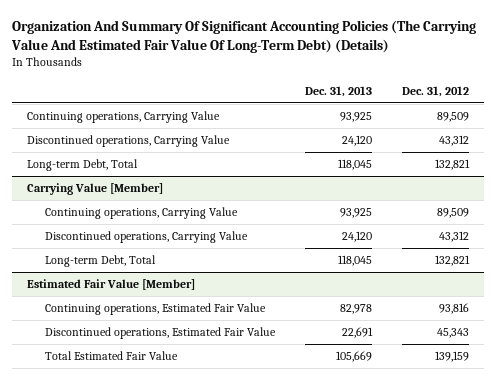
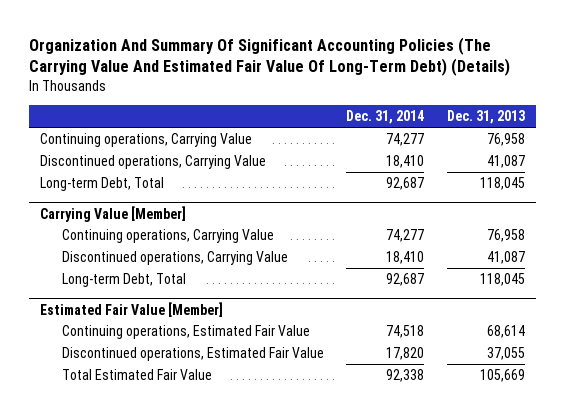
[401,85,469,97] Dec. 31, 2012 -> none
none -> [346,110,425,125] Dec. 31, 2014
[340,112,373,123] 93,925 -> [486,132,525,146] 76,958
[342,135,373,147] 24,120 -> [486,154,525,168] 41,087
[340,208,373,219] 93,925 -> [486,228,525,242] 76,958
[342,231,373,243] 24,120 -> [486,250,525,264] 41,087
[340,304,373,315] 82,978 -> [486,324,525,338] 68,614
[342,327,374,339] 22,691 -> [486,346,525,360] 37,055

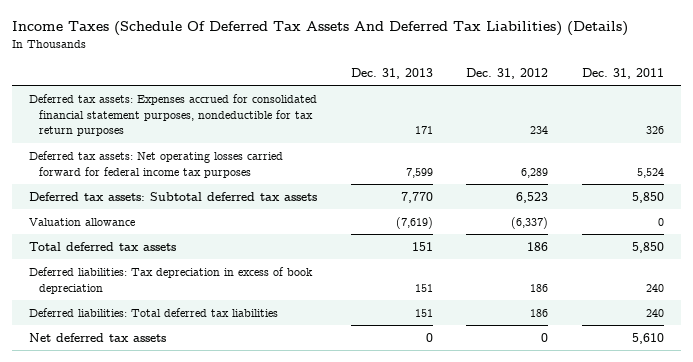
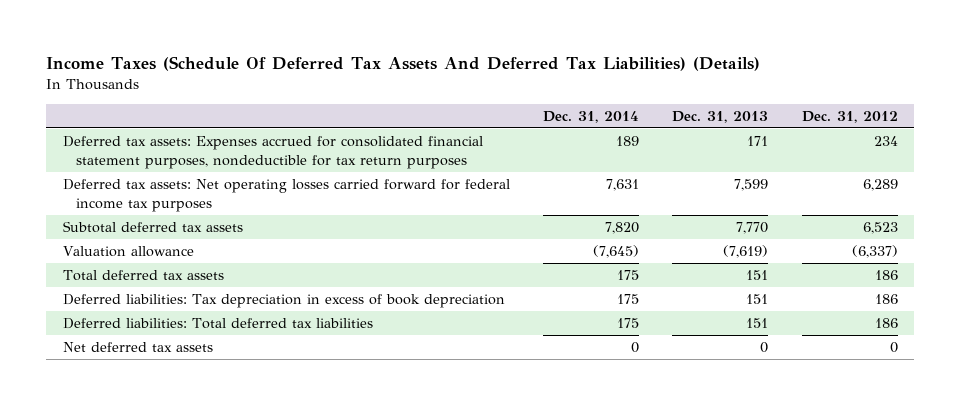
[581,67,664,79] Dec. 31, 2011 -> none
none -> [543,110,640,123] Dec. 31, 2014
[29,191,318,201] Deferred tax assets: Subtotal deferred tax assets -> [63,221,244,234] Subtotal deferred tax assets

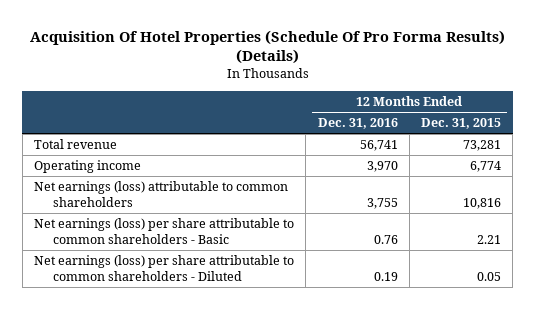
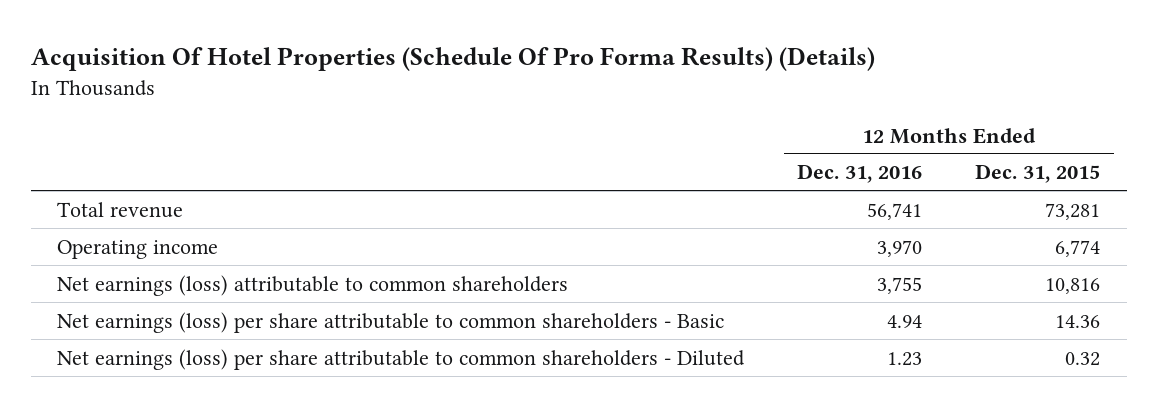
[373,234,398,244] 0.76 -> [887,314,923,328] 4.94
[476,234,501,244] 2.21 -> [1055,314,1101,328] 14.36
[373,271,398,281] 0.19 -> [887,351,923,366] 1.23
[476,271,501,281] 0.05 -> [1065,351,1101,366] 0.32

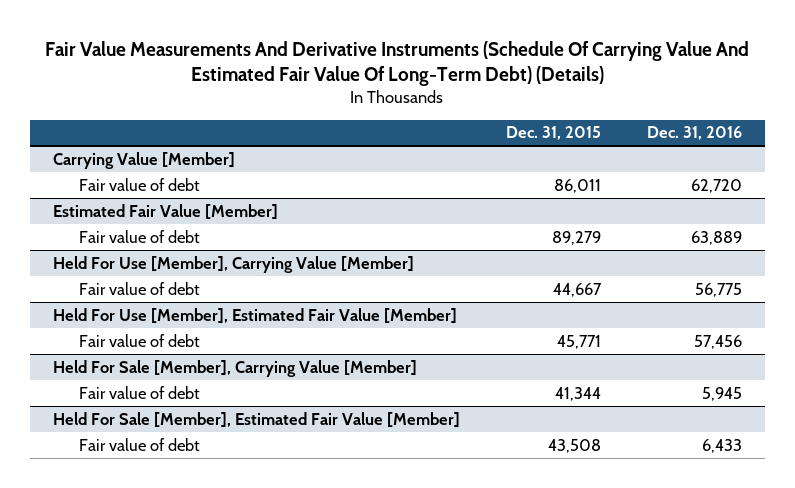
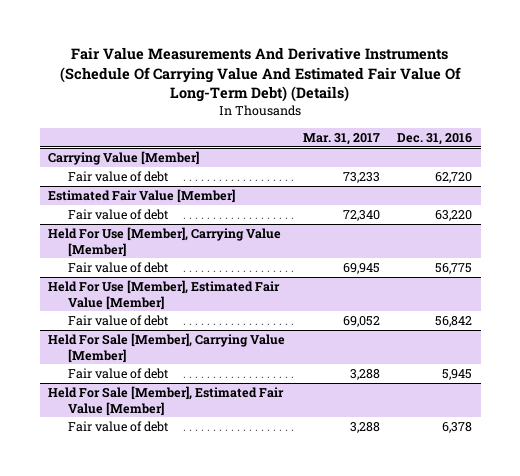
[505,126,601,141] Dec. 31, 2015 -> none
none -> [302,132,380,145] Mar. 31, 2017
[690,230,742,245] 63,889 -> [434,209,472,221] 63,220
[693,334,742,349] 57,456 -> [434,315,472,327] 56,842
[701,438,742,453] 6,433 -> [441,421,472,433] 6,378

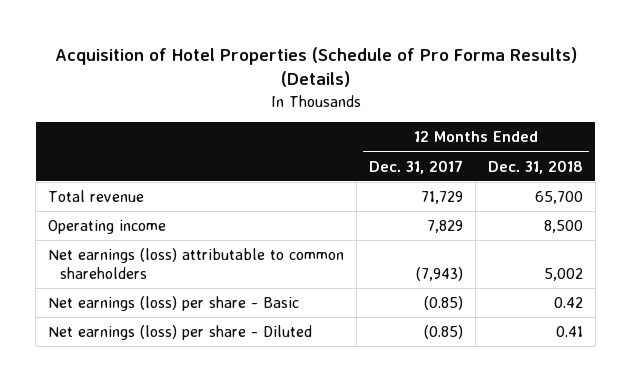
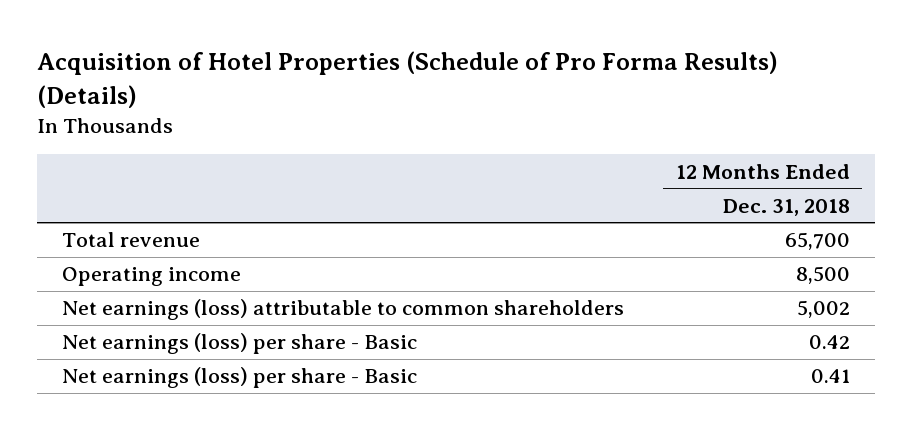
[369,159,464,174] Dec. 31, 2017 -> none
[48,324,313,340] Net earnings (loss) per share - Diluted -> [62,367,418,389] Net earnings (loss) per share - Basic

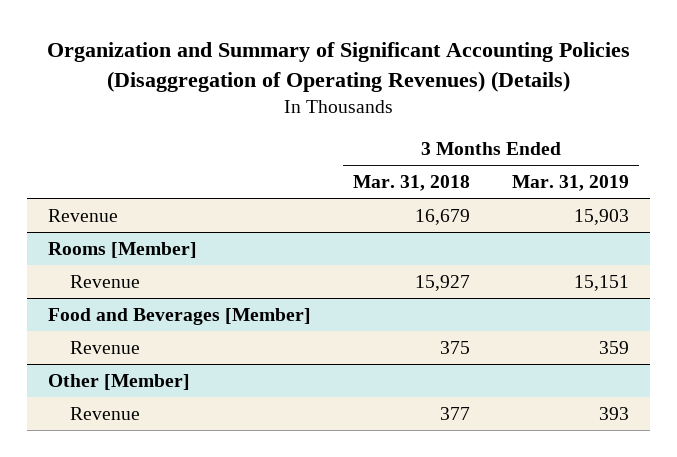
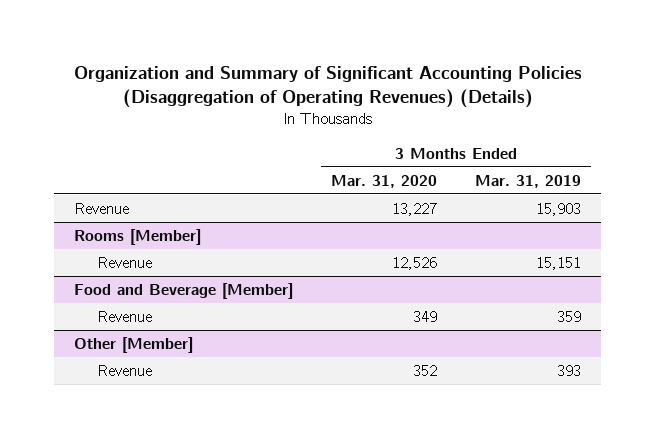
[353,175,471,192] Mar. 31, 2018 -> none
none -> [331,174,438,188] Mar. 31, 2020
[48,307,312,325] Food and Beverages [Member] -> [73,282,293,299] Food and Beverage [Member]

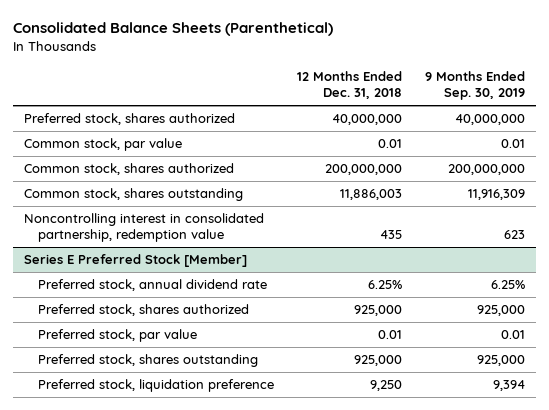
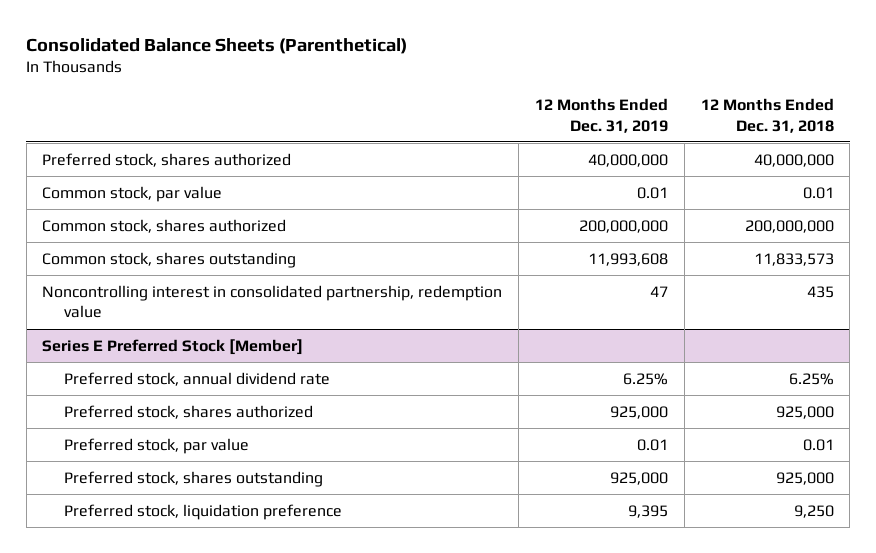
[424,71,525,100] 9 Months Ended Sep. 30, 2019 -> none
none -> [534,97,668,133] 12 Months Ended Dec. 31, 2019
[339,189,402,201] 11,886,003 -> [753,252,834,266] 11,833,573

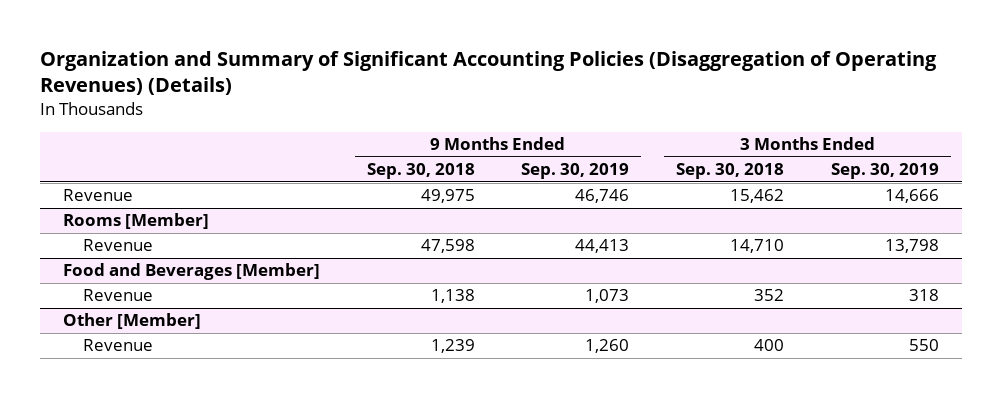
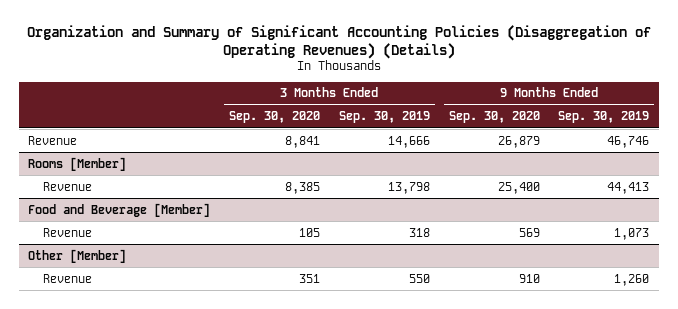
[366,163,475,180] Sep. 30, 2018 -> none
[676,163,785,180] Sep. 30, 2018 -> none
none -> [229,111,321,124] Sep. 30, 2020
none -> [448,111,540,124] Sep. 30, 2020
[63,263,321,281] Food and Beverages [Member] -> [28,202,211,217] Food and Beverage [Member]

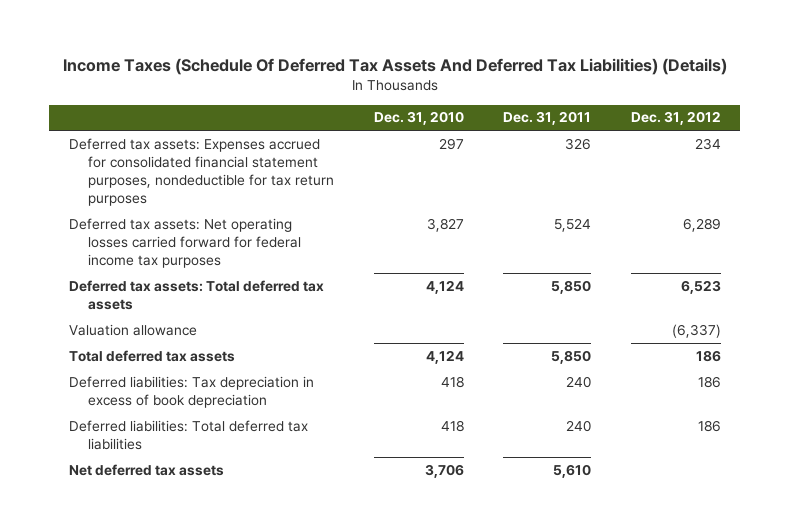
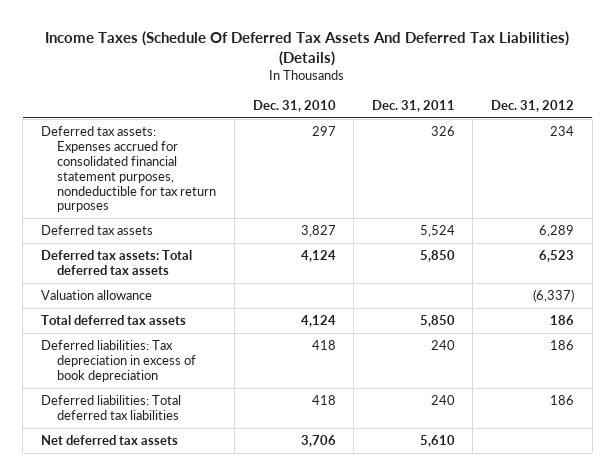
[69,217,302,269] Deferred tax assets: Net operating losses carried forward for federal income tax purposes -> [40,225,153,236] Deferred tax assets

